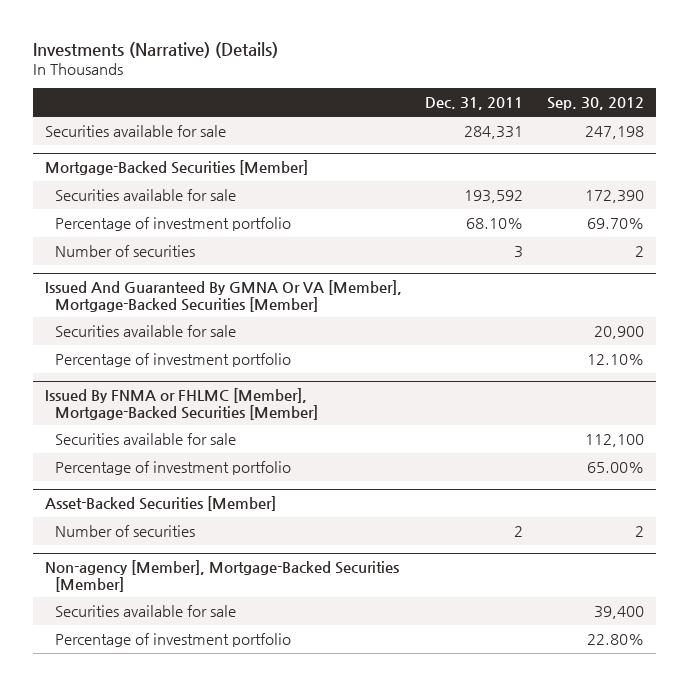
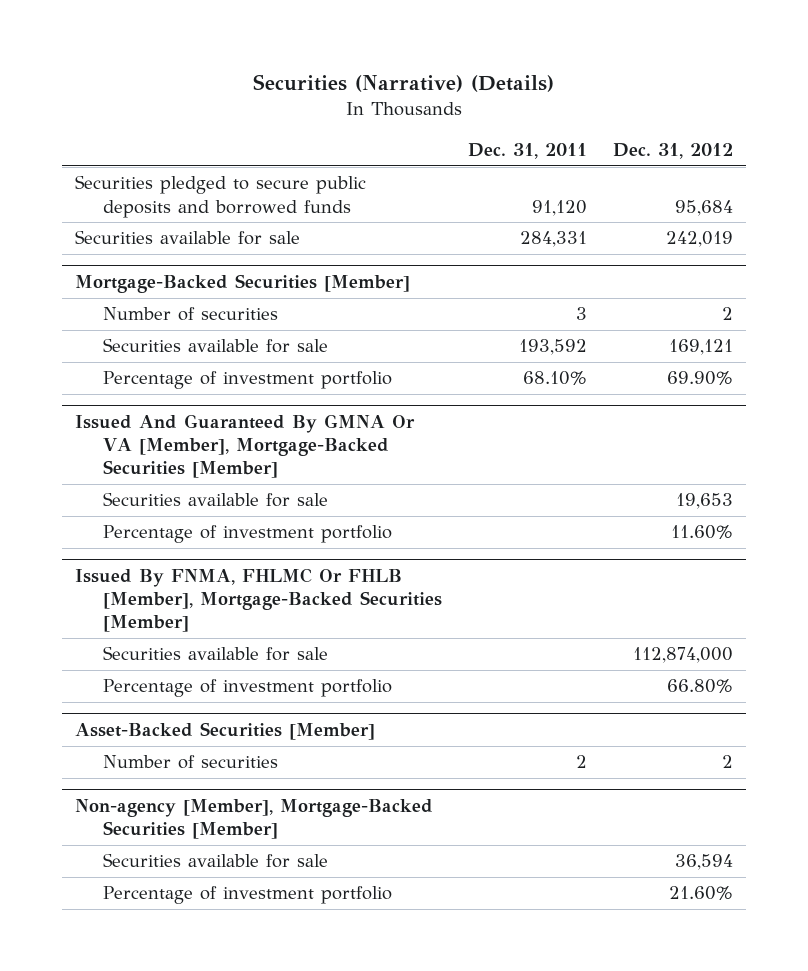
[32,41,278,58] Investments (Narrative) (Details) -> [253,74,555,93] Securities (Narrative) (Details)
[546,97,644,111] Sep. 30, 2012 -> none
none -> [613,142,734,159] Dec. 31, 2012
none -> [74,175,366,218] Securities pledged to secure public deposits and borrowed funds
[55,244,196,257] Number of securities -> [103,307,279,322] Number of securities
[44,388,319,420] Issued By FNMA or FHLMC [Member], Mortgage-Backed Securities [Member] -> [74,567,443,633] Issued By FNMA, FHLMC Or FHLB [Member], Mortgage-Backed Securities [Member]

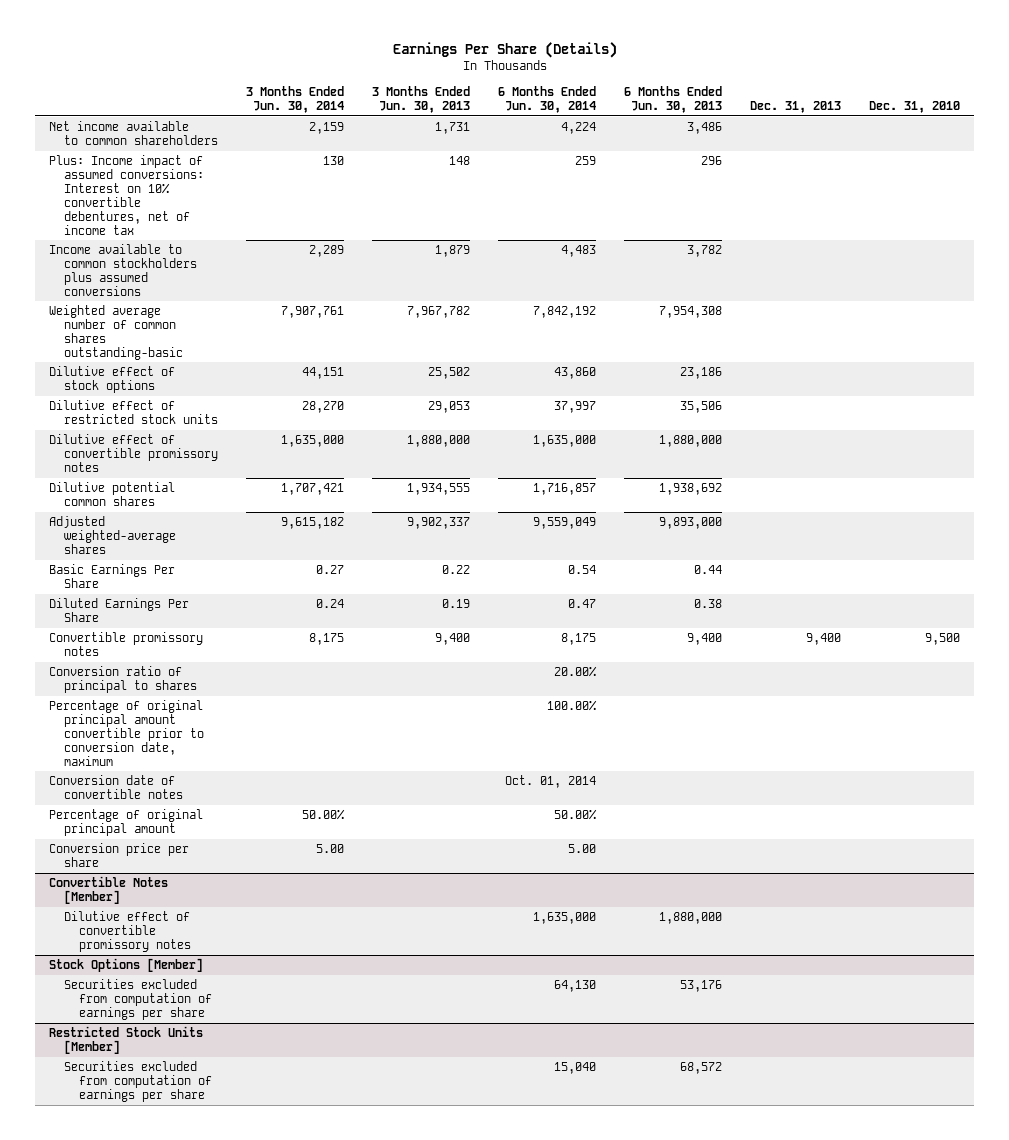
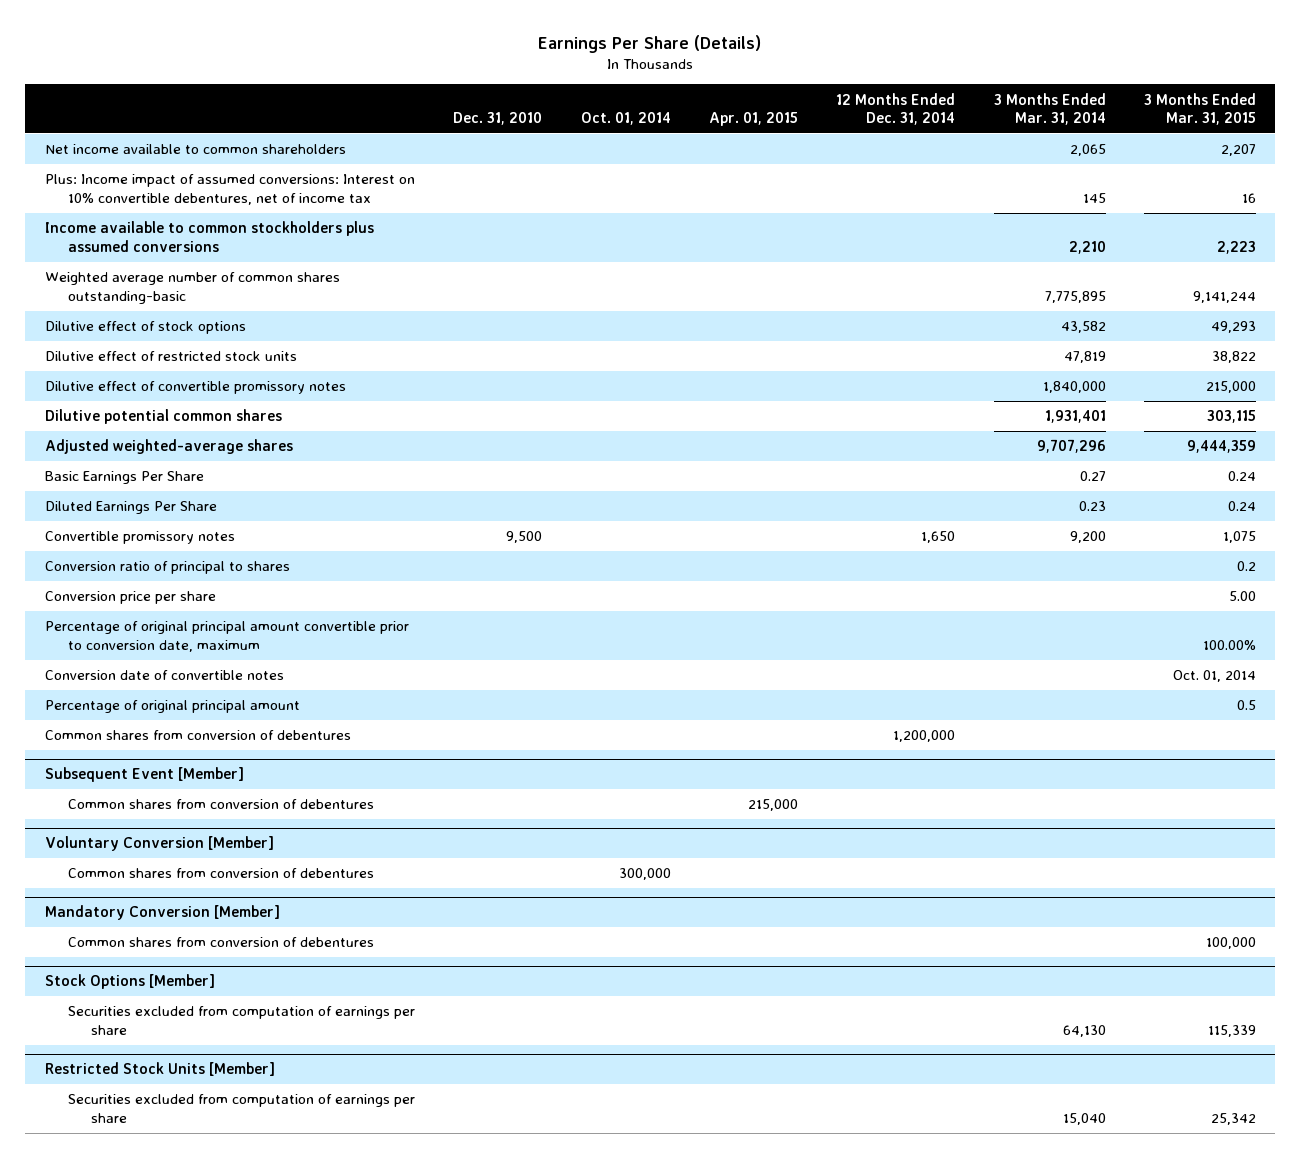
[245,85,344,113] 3 Months Ended Jun. 30, 2014 -> none
[371,85,470,113] 3 Months Ended Jun. 30, 2013 -> none
[497,85,596,113] 6 Months Ended Jun. 30, 2014 -> none
[623,85,722,113] 6 Months Ended Jun. 30, 2013 -> none
[749,100,841,113] Dec. 31, 2013 -> none
none -> [580,111,671,125] Oct. 01, 2014
none -> [708,111,798,126] Apr. 01, 2015
none -> [836,92,956,125] 12 Months Ended Dec. 31, 2014
none -> [993,92,1106,125] 3 Months Ended Mar. 31, 2014
none -> [1144,92,1257,125] 3 Months Ended Mar. 31, 2015
[49,843,190,867] Conversion price per share -> [44,591,216,605] Conversion price per share
[49,876,169,904] Convertible Notes [Member] -> none
[63,911,191,952] Dilutive effect of convertible promissory notes -> none
none -> [44,730,351,741] Common shares from conversion of debentures
none -> [44,767,244,783] Subsequent Event [Member]
none -> [67,799,374,810] Common shares from conversion of debentures
none -> [44,836,274,852] Voluntary Conversion [Member]
none -> [67,868,374,879] Common shares from conversion of debentures
none -> [44,905,280,921] Mandatory Conversion [Member]
none -> [67,937,374,948] Common shares from conversion of debentures

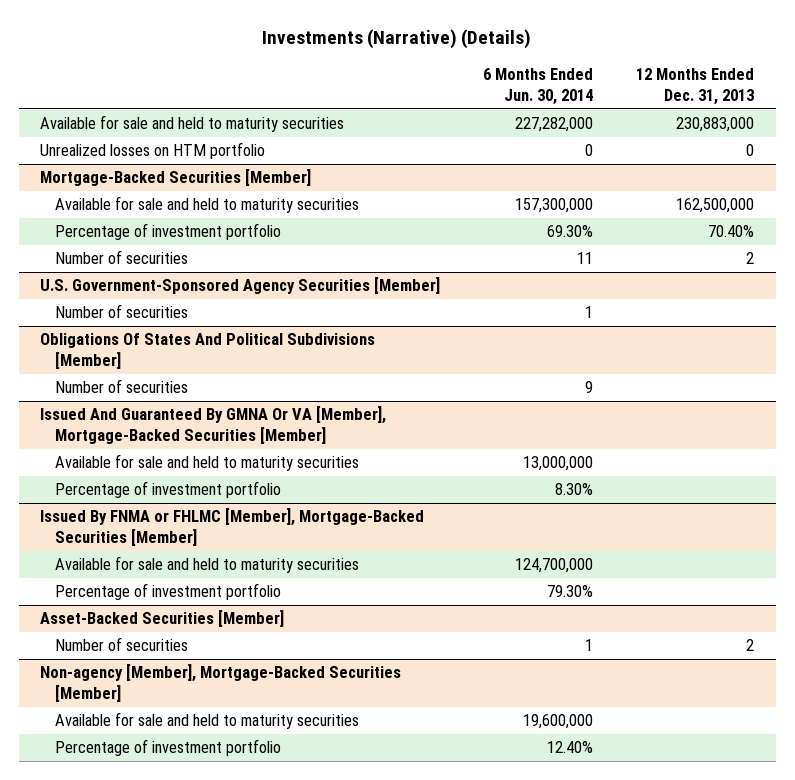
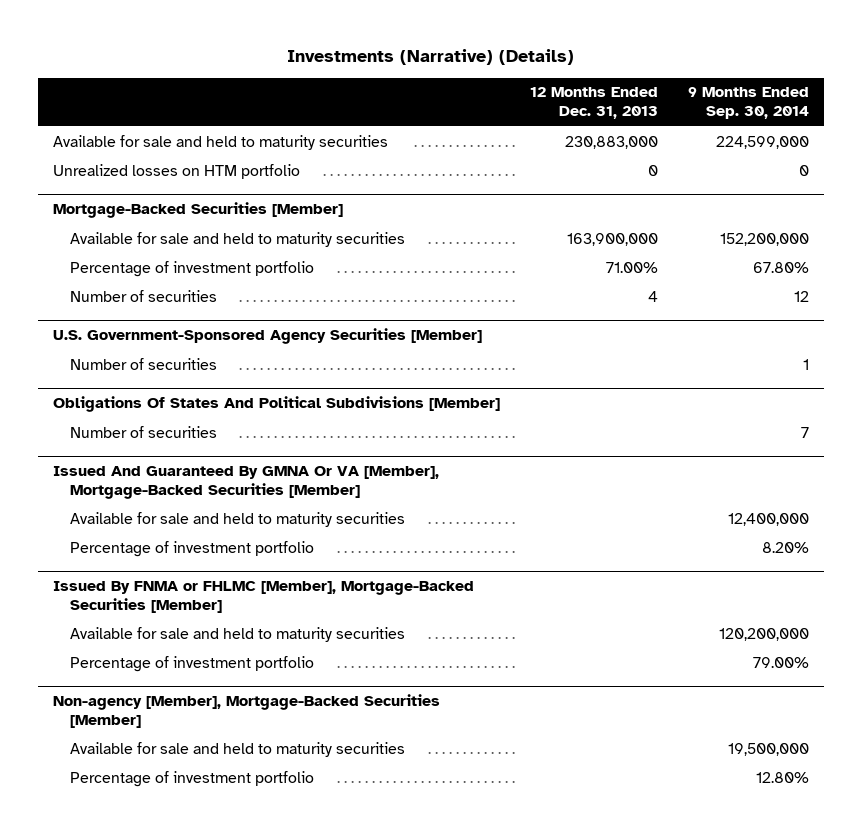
[483,68,594,105] 6 Months Ended Jun. 30, 2014 -> none
none -> [687,87,809,120] 9 Months Ended Sep. 30, 2014
[676,198,755,214] 162,500,000 -> [566,232,658,246] 163,900,000
[708,225,755,238] 70.40% -> [605,261,658,273] 71.00%
[746,252,755,265] 2 -> [647,290,658,302] 4
[40,610,285,628] Asset-Backed Securities [Member] -> none
[54,637,188,652] Number of securities -> none

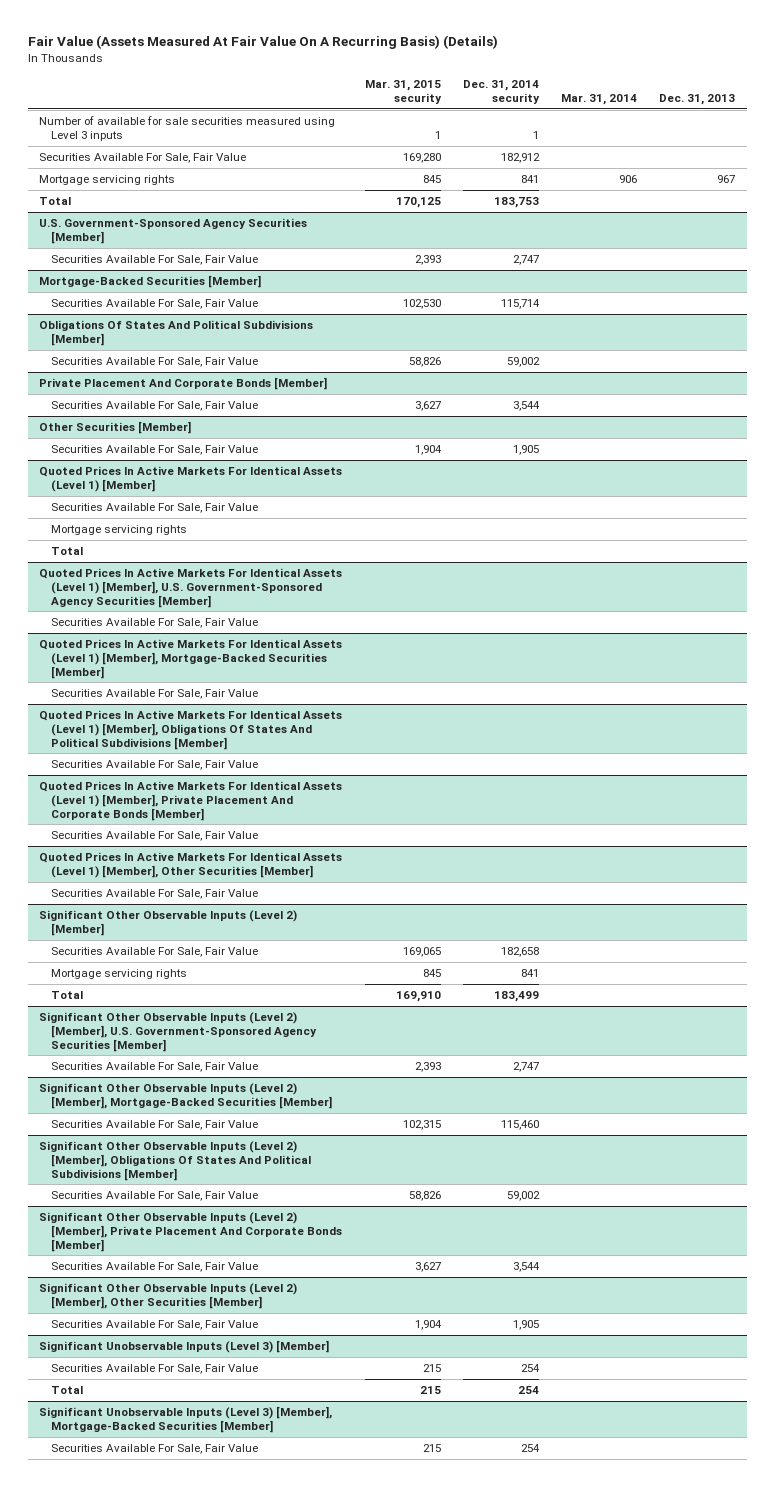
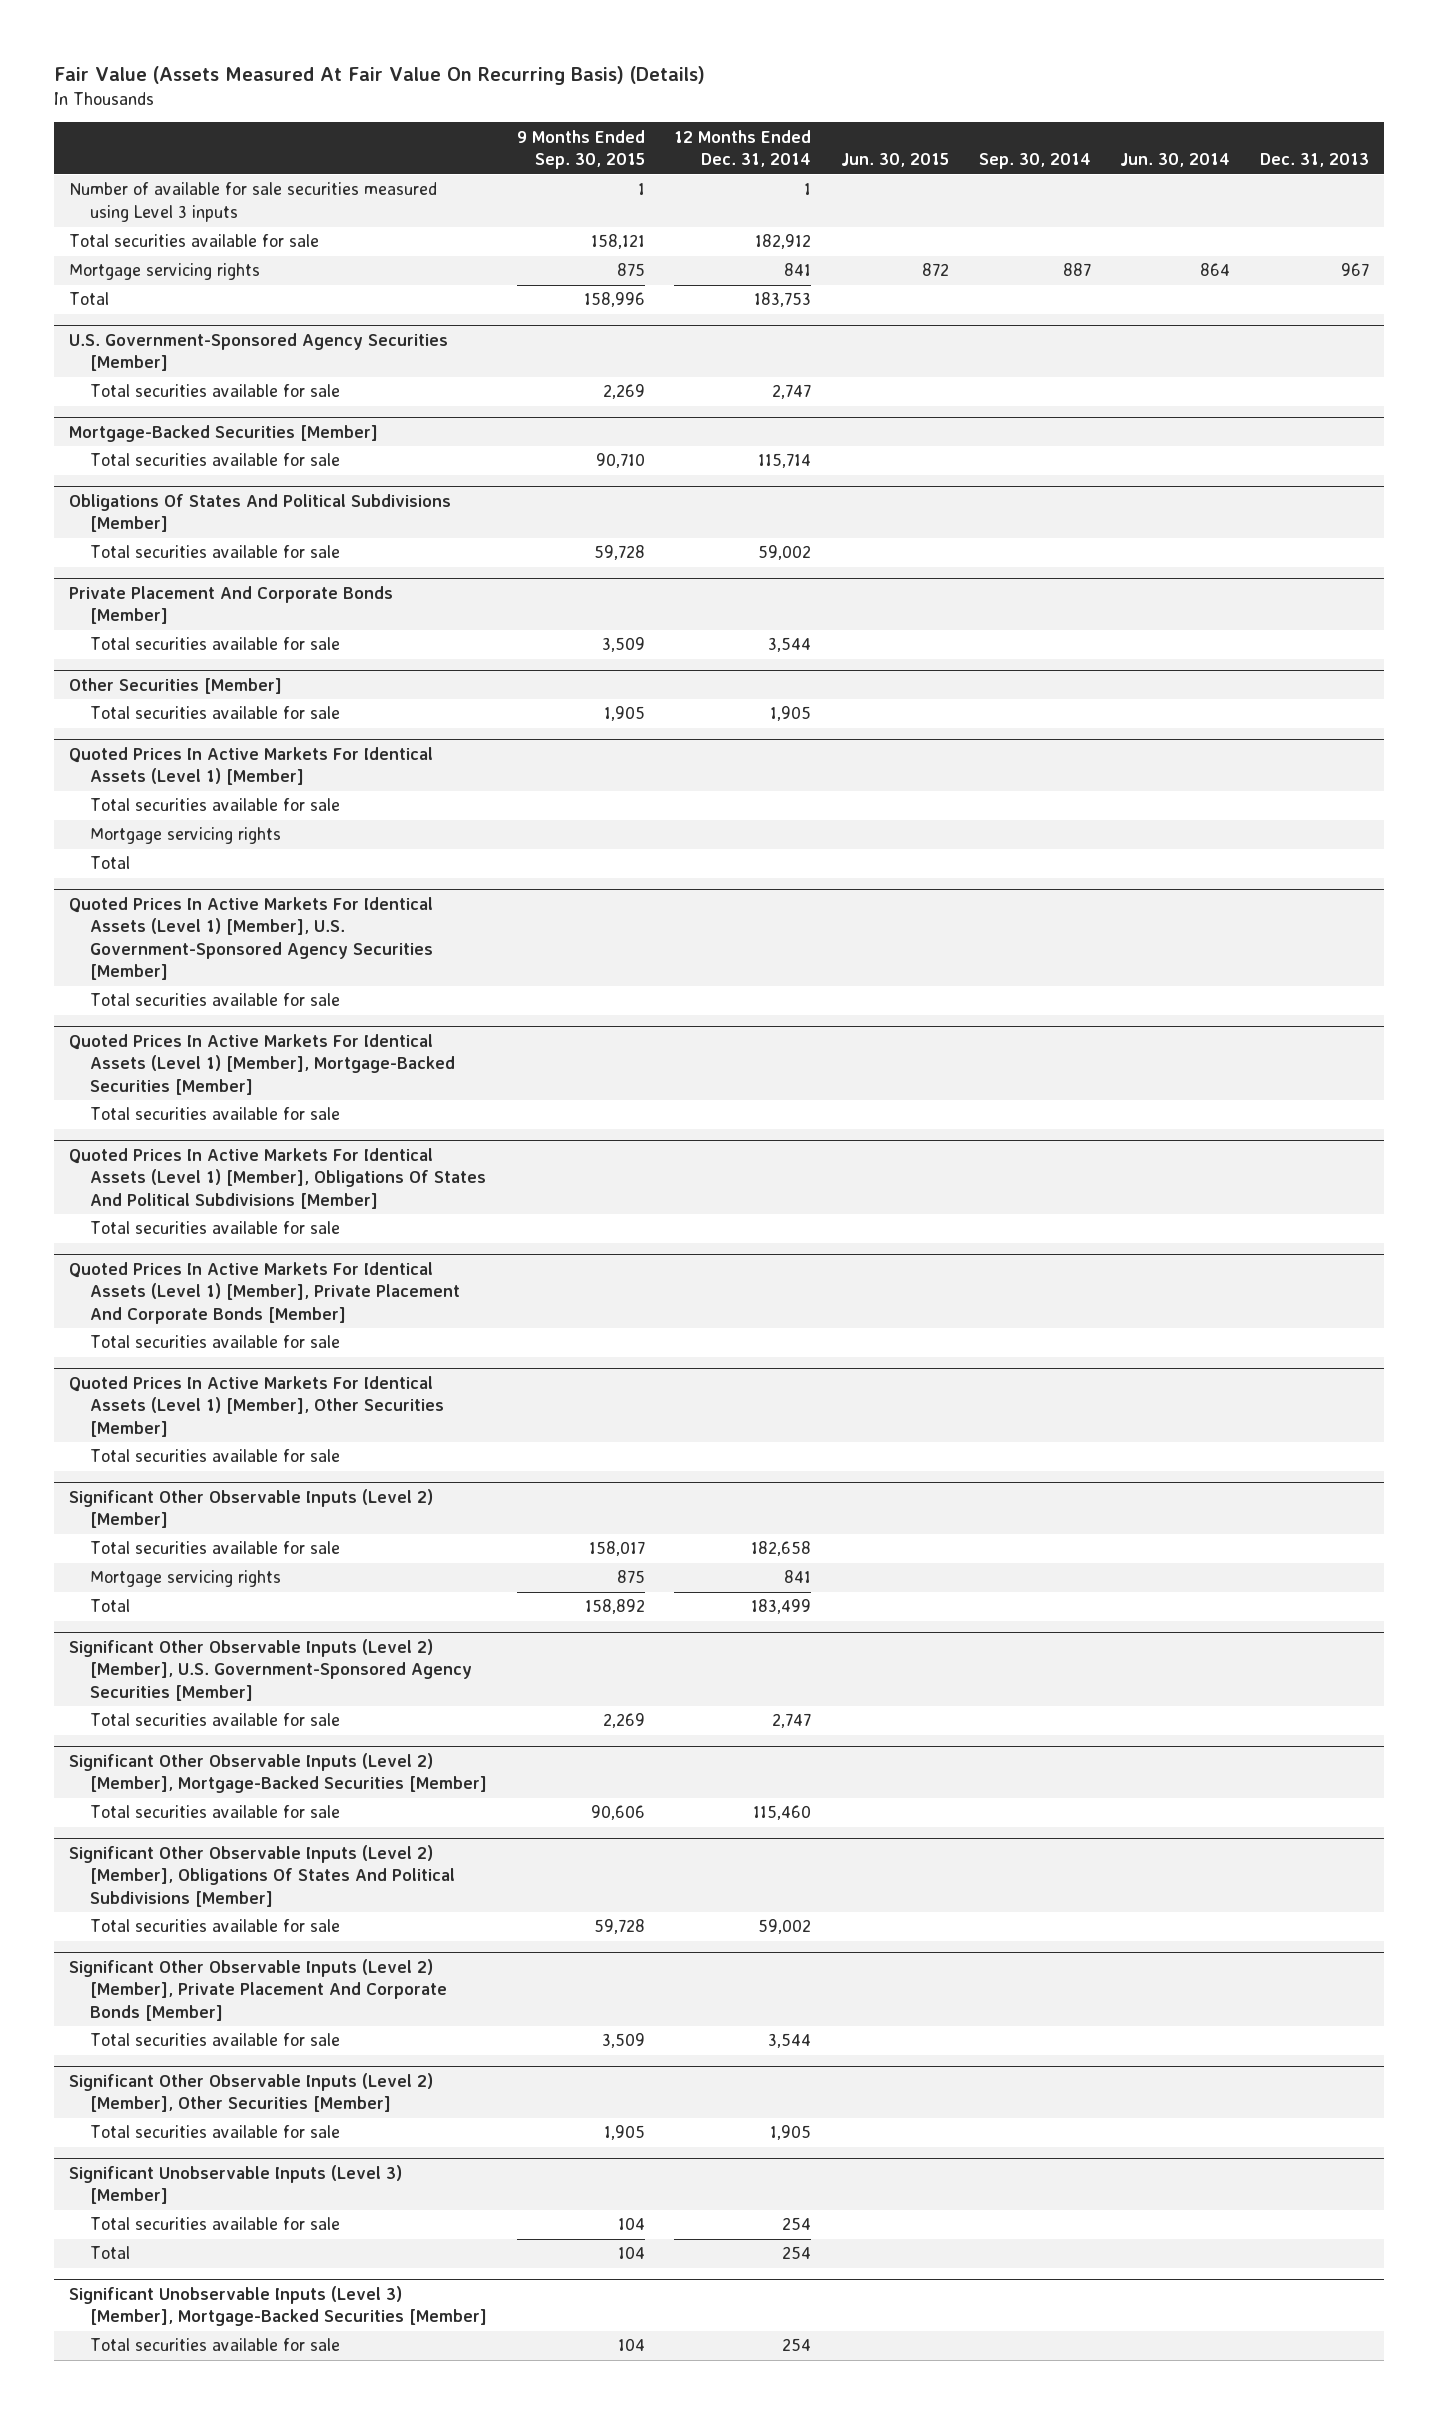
[28,35,499,50] Fair Value (Assets Measured At Fair Value On A Recurring Basis) (Details) -> [53,65,705,85] Fair Value (Assets Measured At Fair Value On Recurring Basis) (Details)
[364,80,442,105] Mar. 31, 2015 security -> none
[462,80,540,105] Dec. 31, 2014 security -> none
[561,94,638,106] Mar. 31, 2014 -> none
none -> [516,129,645,170] 9 Months Ended Sep. 30, 2015
none -> [674,129,812,168] 12 Months Ended Dec. 31, 2014
none -> [841,153,950,168] Jun. 30, 2015
none -> [978,153,1091,170] Sep. 30, 2014
none -> [1120,153,1231,168] Jun. 30, 2014
[39,152,247,163] Securities Available For Sale, Fair Value -> [68,234,319,248] Total securities available for sale
[50,254,258,265] Securities Available For Sale, Fair Value -> [90,384,341,398] Total securities available for sale
[50,298,258,309] Securities Available For Sale, Fair Value -> [90,453,341,467] Total securities available for sale
[50,356,258,367] Securities Available For Sale, Fair Value -> [90,545,341,559] Total securities available for sale
[50,400,258,411] Securities Available For Sale, Fair Value -> [90,637,341,651] Total securities available for sale
[50,444,258,455] Securities Available For Sale, Fair Value -> [90,706,341,720] Total securities available for sale
[50,502,258,513] Securities Available For Sale, Fair Value -> [90,798,341,812] Total securities available for sale
[50,617,258,628] Securities Available For Sale, Fair Value -> [90,993,341,1007] Total securities available for sale
[50,688,258,699] Securities Available For Sale, Fair Value -> [90,1107,341,1121] Total securities available for sale
[50,759,258,770] Securities Available For Sale, Fair Value -> [90,1221,341,1235] Total securities available for sale
[50,830,258,841] Securities Available For Sale, Fair Value -> [90,1335,341,1349] Total securities available for sale
[50,888,258,899] Securities Available For Sale, Fair Value -> [90,1449,341,1463] Total securities available for sale
[50,946,258,957] Securities Available For Sale, Fair Value -> [90,1541,341,1555] Total securities available for sale
[50,1061,258,1072] Securities Available For Sale, Fair Value -> [90,1713,341,1727] Total securities available for sale
[50,1119,258,1130] Securities Available For Sale, Fair Value -> [90,1805,341,1819] Total securities available for sale
[50,1190,258,1201] Securities Available For Sale, Fair Value -> [90,1919,341,1933] Total securities available for sale
[50,1261,258,1272] Securities Available For Sale, Fair Value -> [90,2033,341,2047] Total securities available for sale
[50,1319,258,1330] Securities Available For Sale, Fair Value -> [90,2125,341,2139] Total securities available for sale
[50,1363,258,1374] Securities Available For Sale, Fair Value -> [90,2217,341,2231] Total securities available for sale
[50,1443,258,1454] Securities Available For Sale, Fair Value -> [90,2338,341,2352] Total securities available for sale

